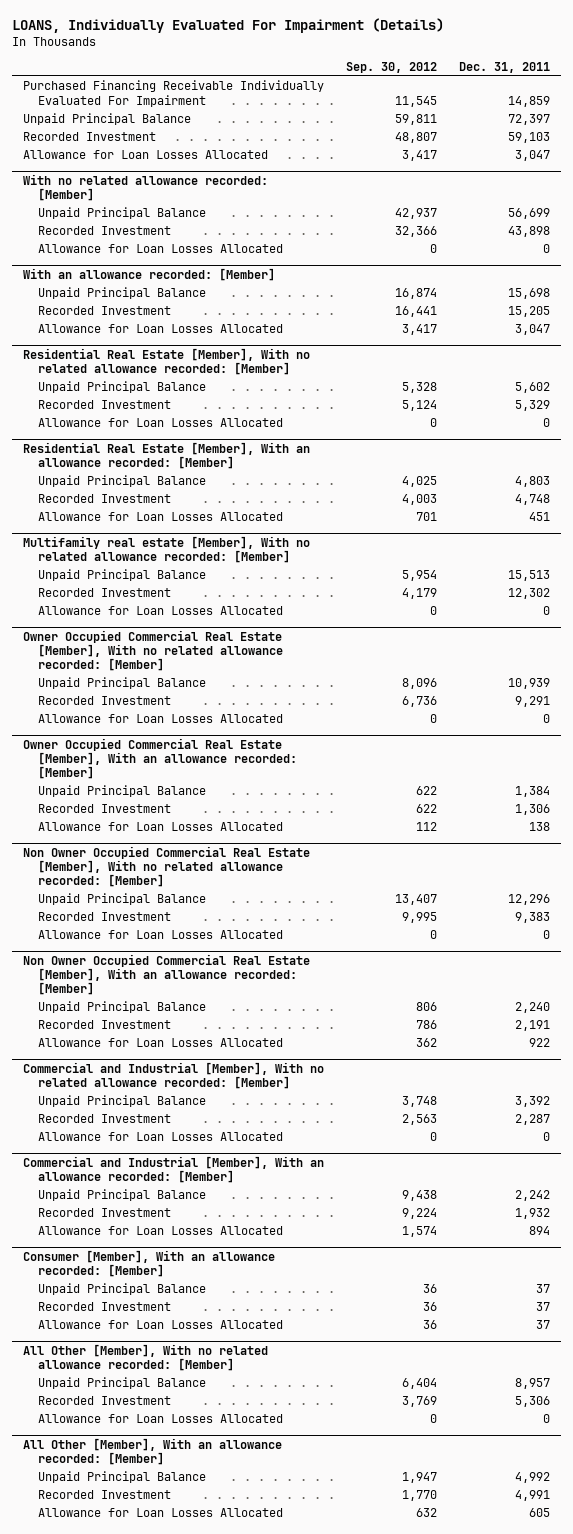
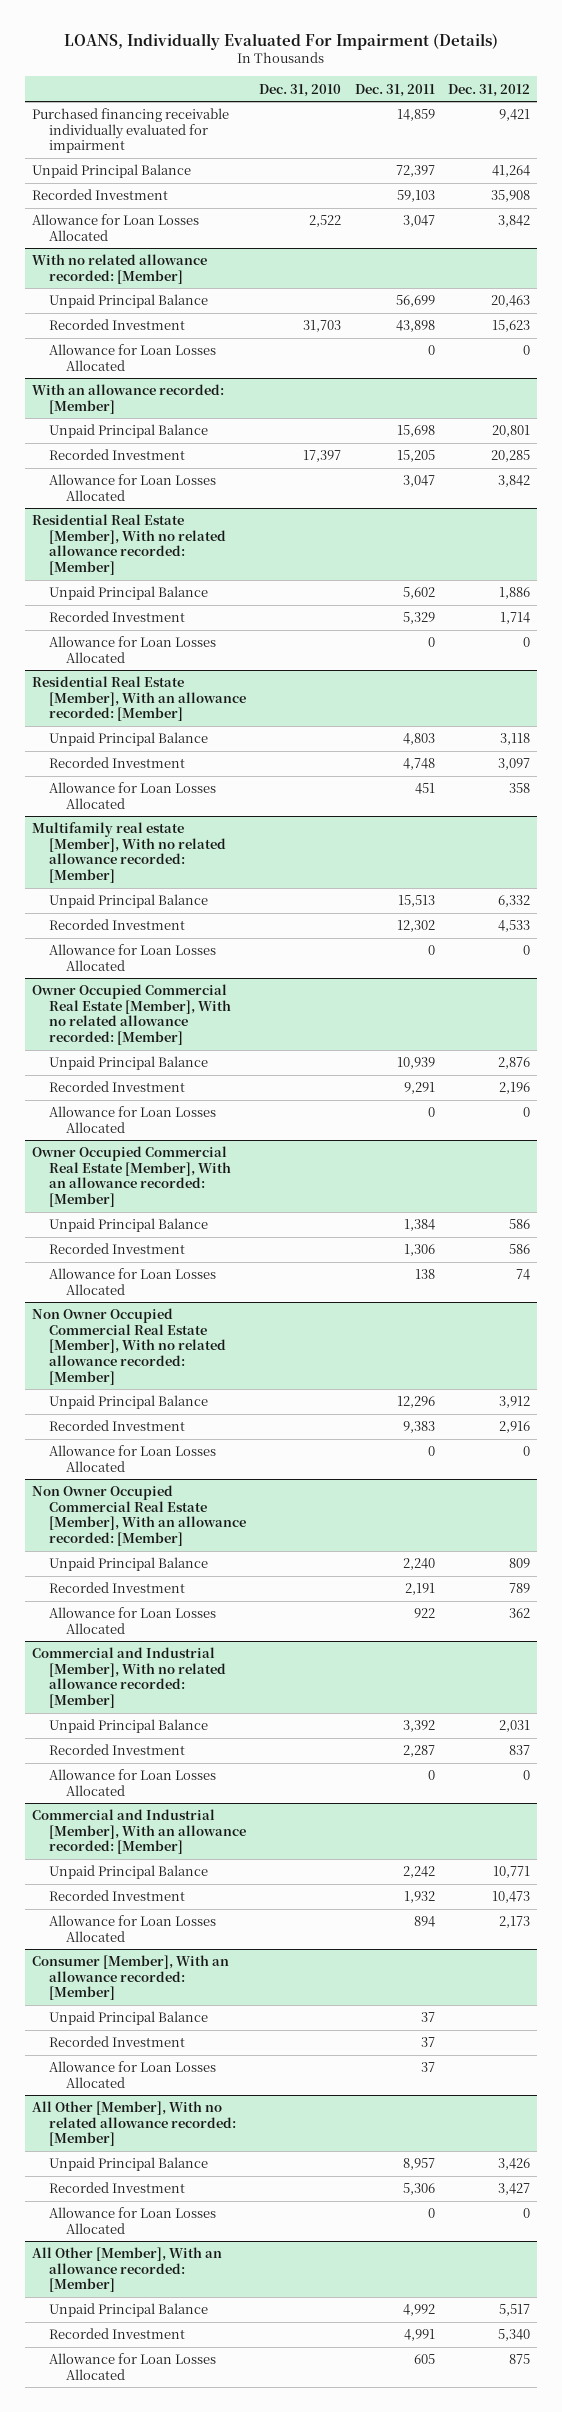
[345,61,437,73] Sep. 30, 2012 -> none
none -> [259,83,342,97] Dec. 31, 2010
none -> [448,83,531,97] Dec. 31, 2012
[22,80,324,107] Purchased Financing Receivable Individually Evaluated For Impairment -> [32,108,230,154] Purchased financing receivable individually evaluated for impairment

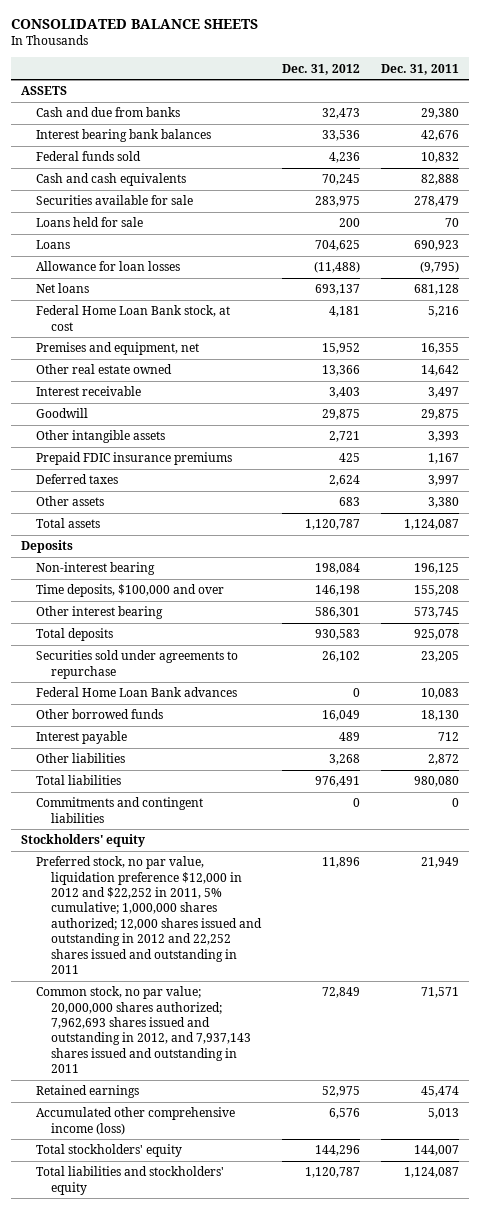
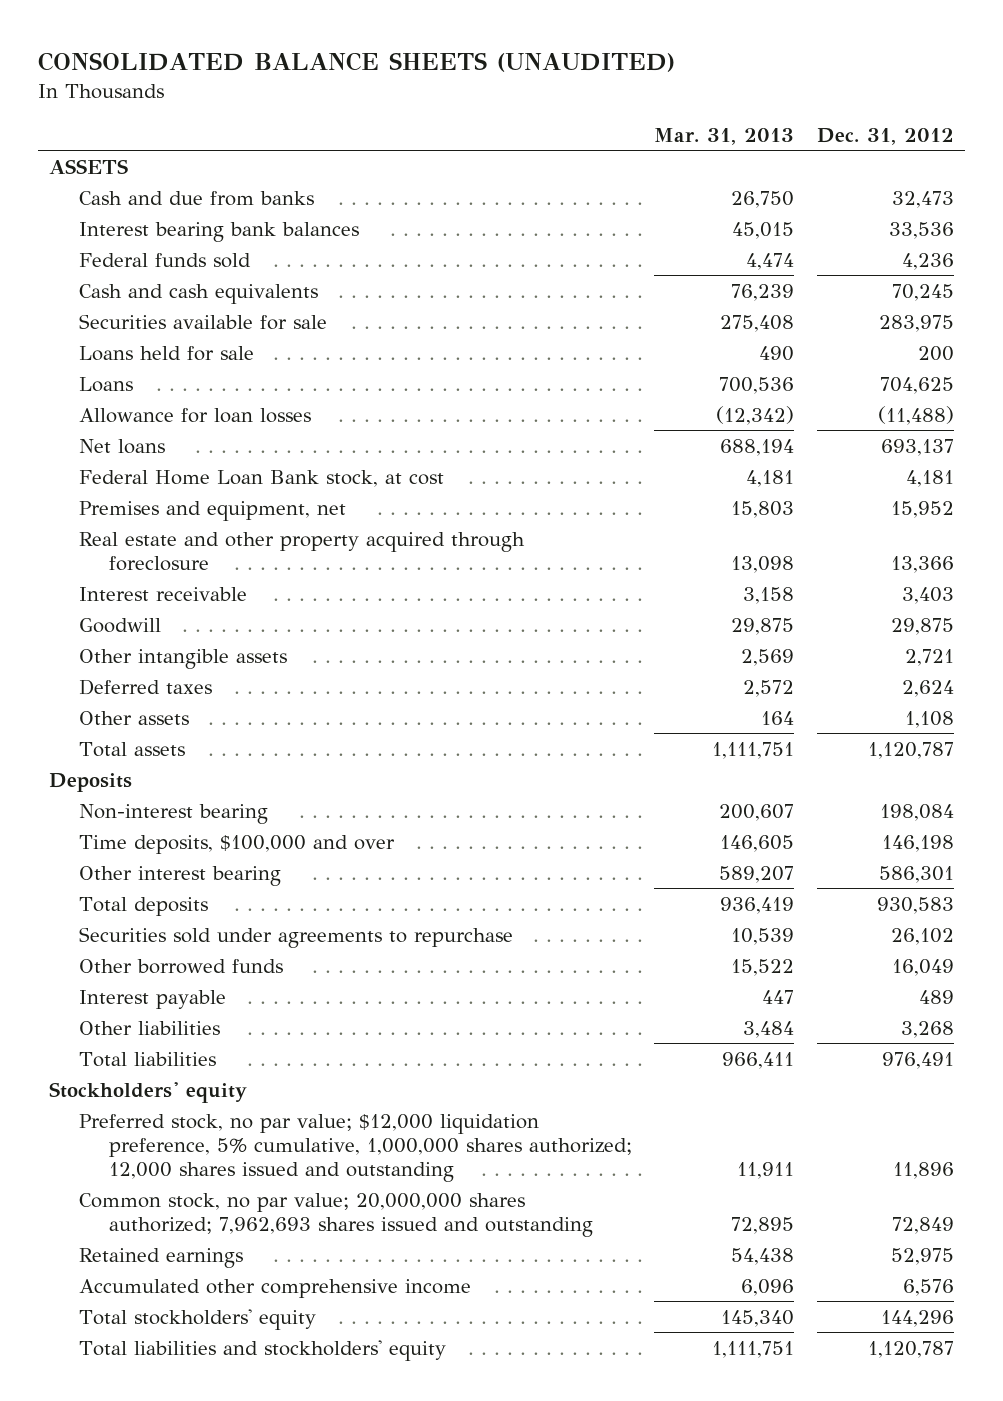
[10,19,258,30] CONSOLIDATED BALANCE SHEETS -> [38,52,676,73] CONSOLIDATED BALANCE SHEETS (UNAUDITED)
[380,63,459,75] Dec. 31, 2011 -> none
none -> [654,127,795,145] Mar. 31, 2013
[35,364,172,375] Other real estate owned -> [79,531,526,571] Real estate and other property acquired through foreclosure
[35,452,232,466] Prepaid FDIC insurance premiums -> none
[338,497,360,507] 683 -> [904,710,954,728] 1,108
[35,687,237,698] Federal Home Loan Bank advances -> none
[35,797,203,823] Commitments and contingent liabilities -> none
[35,856,263,975] Preferred stock, no par value, liquidation preference $12,000 in 2012 and $22,252 in 2011, 5% cumulative; 1,000,000 shares authorized; 12,000 shares issued and outstanding in 2012 and 22,252 shares issued and outstanding in 2011 -> [79,1113,632,1182] Preferred stock, no par value; $12,000 liquidation preference, 5% cumulative, 1,000,000 shares authorized; 12,000 shares issued and outstanding
[35,986,252,1074] Common stock, no par value; 20,000,000 shares authorized; 7,962,693 shares issued and outstanding in 2012, and 7,937,143 shares issued and outstanding in 2011 -> [79,1192,593,1237] Common stock, no par value; 20,000,000 shares authorized; 7,962,693 shares issued and outstanding
[35,1107,235,1135] Accumulated other comprehensive income (loss) -> [79,1278,472,1298] Accumulated other comprehensive income

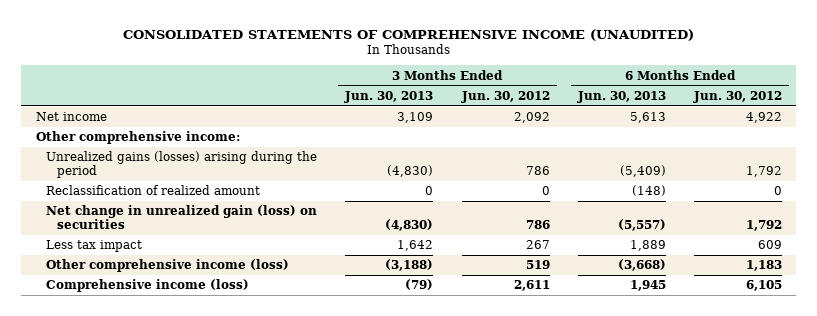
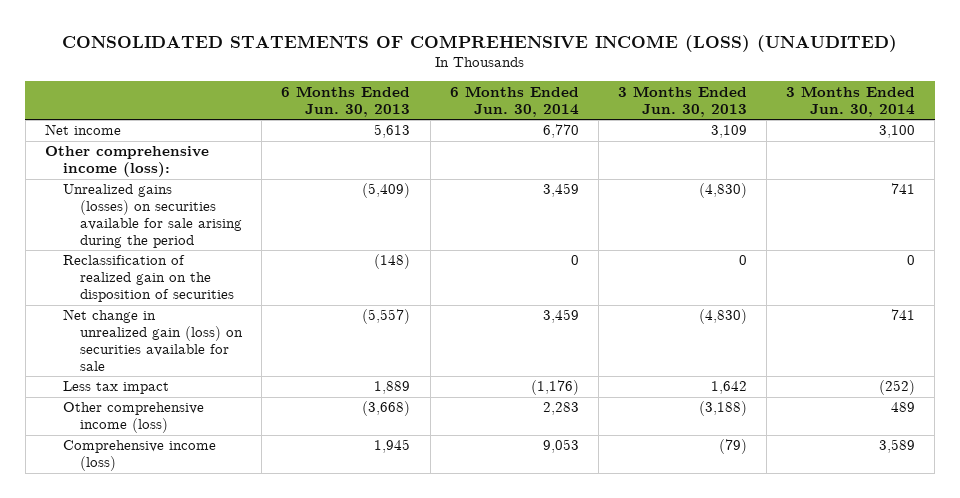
[122,28,694,41] CONSOLIDATED STATEMENTS OF COMPREHENSIVE INCOME (UNAUDITED) -> [62,34,898,52] CONSOLIDATED STATEMENTS OF COMPREHENSIVE INCOME (LOSS) (UNAUDITED)
[460,90,550,103] Jun. 30, 2012 -> none
[692,90,782,103] Jun. 30, 2012 -> none
none -> [449,85,579,117] 6 Months Ended Jun. 30, 2014
none -> [786,85,916,117] 3 Months Ended Jun. 30, 2014
[35,131,240,145] Other comprehensive income: -> [44,146,209,178] Other comprehensive income (loss):
[46,151,318,179] Unrealized gains (losses) arising during the period -> [62,184,243,248] Unrealized gains (losses) on securities available for sale arising during the period
[46,185,261,196] Reclassification of realized amount -> [62,255,235,303] Reclassification of realized gain on the disposition of securities
[46,205,318,230] Net change in unrealized gain (loss) on securities -> [62,309,244,371] Net change in unrealized gain (loss) on securities available for sale

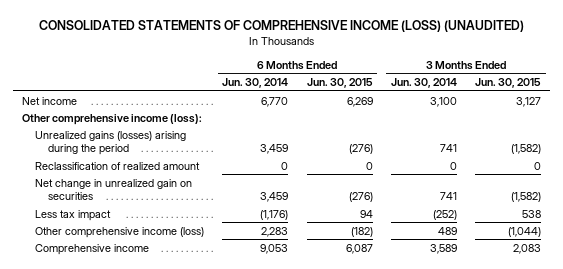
[281,85,411,117] 6 Months Ended Jun. 30, 2013 -> none
[617,85,747,117] 3 Months Ended Jun. 30, 2013 -> none
none -> [306,78,373,89] Jun. 30, 2015
none -> [475,78,542,89] Jun. 30, 2015
[62,184,243,248] Unrealized gains (losses) on securities available for sale arising during the period -> [34,130,186,156] Unrealized gains (losses) arising during the period
[62,255,235,303] Reclassification of realized gain on the disposition of securities -> [34,161,200,170] Reclassification of realized amount
[62,309,244,371] Net change in unrealized gain (loss) on securities available for sale -> [34,178,192,201] Net change in unrealized gain on securities
[62,440,216,472] Comprehensive income (loss) -> [34,243,149,255] Comprehensive income

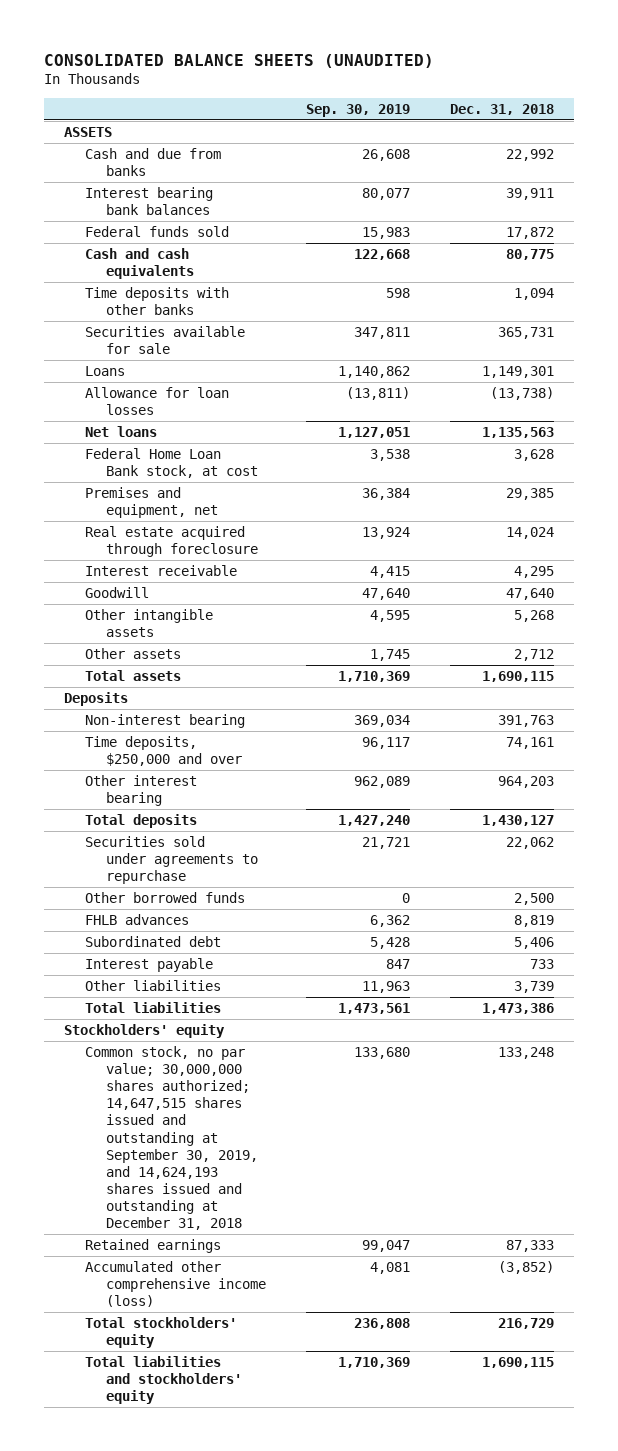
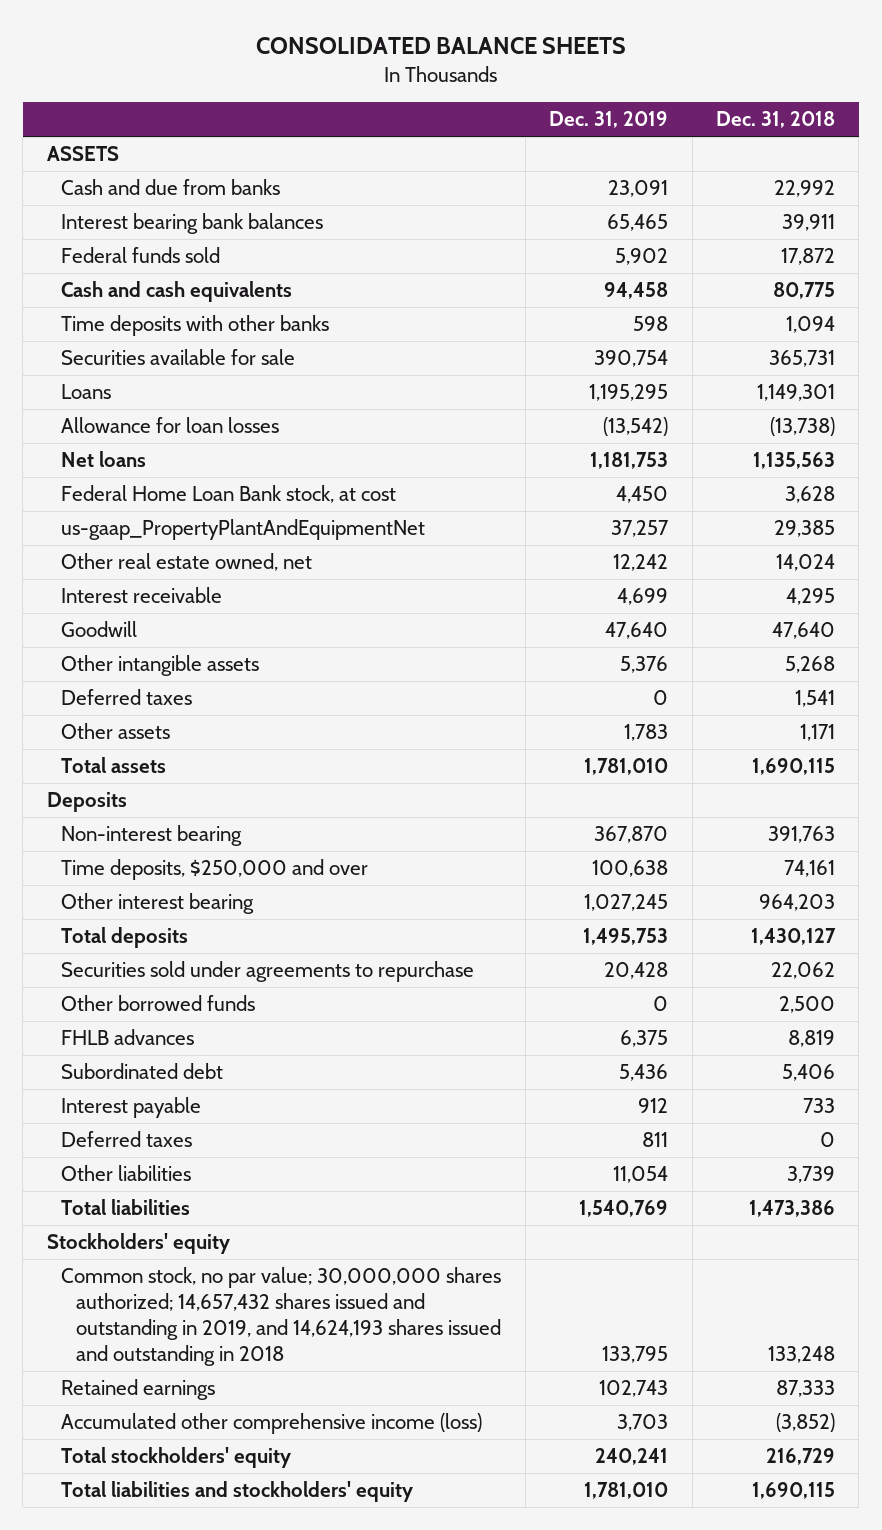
[43,53,434,68] CONSOLIDATED BALANCE SHEETS (UNAUDITED) -> [255,37,626,55] CONSOLIDATED BALANCE SHEETS
[306,104,411,118] Sep. 30, 2019 -> none
none -> [549,111,669,129] Dec. 31, 2019
[85,486,219,519] Premises and equipment, net -> [61,519,426,541] us-gaap_PropertyPlantAndEquipmentNet
[85,525,259,558] Real estate acquired through foreclosure -> [61,553,313,572] Other real estate owned, net
none -> [61,689,193,706] Deferred taxes
[514,648,555,661] 2,712 -> [800,724,836,742] 1,171
none -> [61,1131,193,1148] Deferred taxes
[85,1045,259,1231] Common stock, no par value; 30,000,000 shares authorized; 14,647,515 shares issued and outstanding at September 30, 2019, and 14,624,193 shares issued and outstanding at December 31, 2018 -> [61,1267,502,1367] Common stock, no par value; 30,000,000 shares authorized; 14,657,432 shares issued and outstanding in 2019, and 14,624,193 shares issued and outstanding in 2018

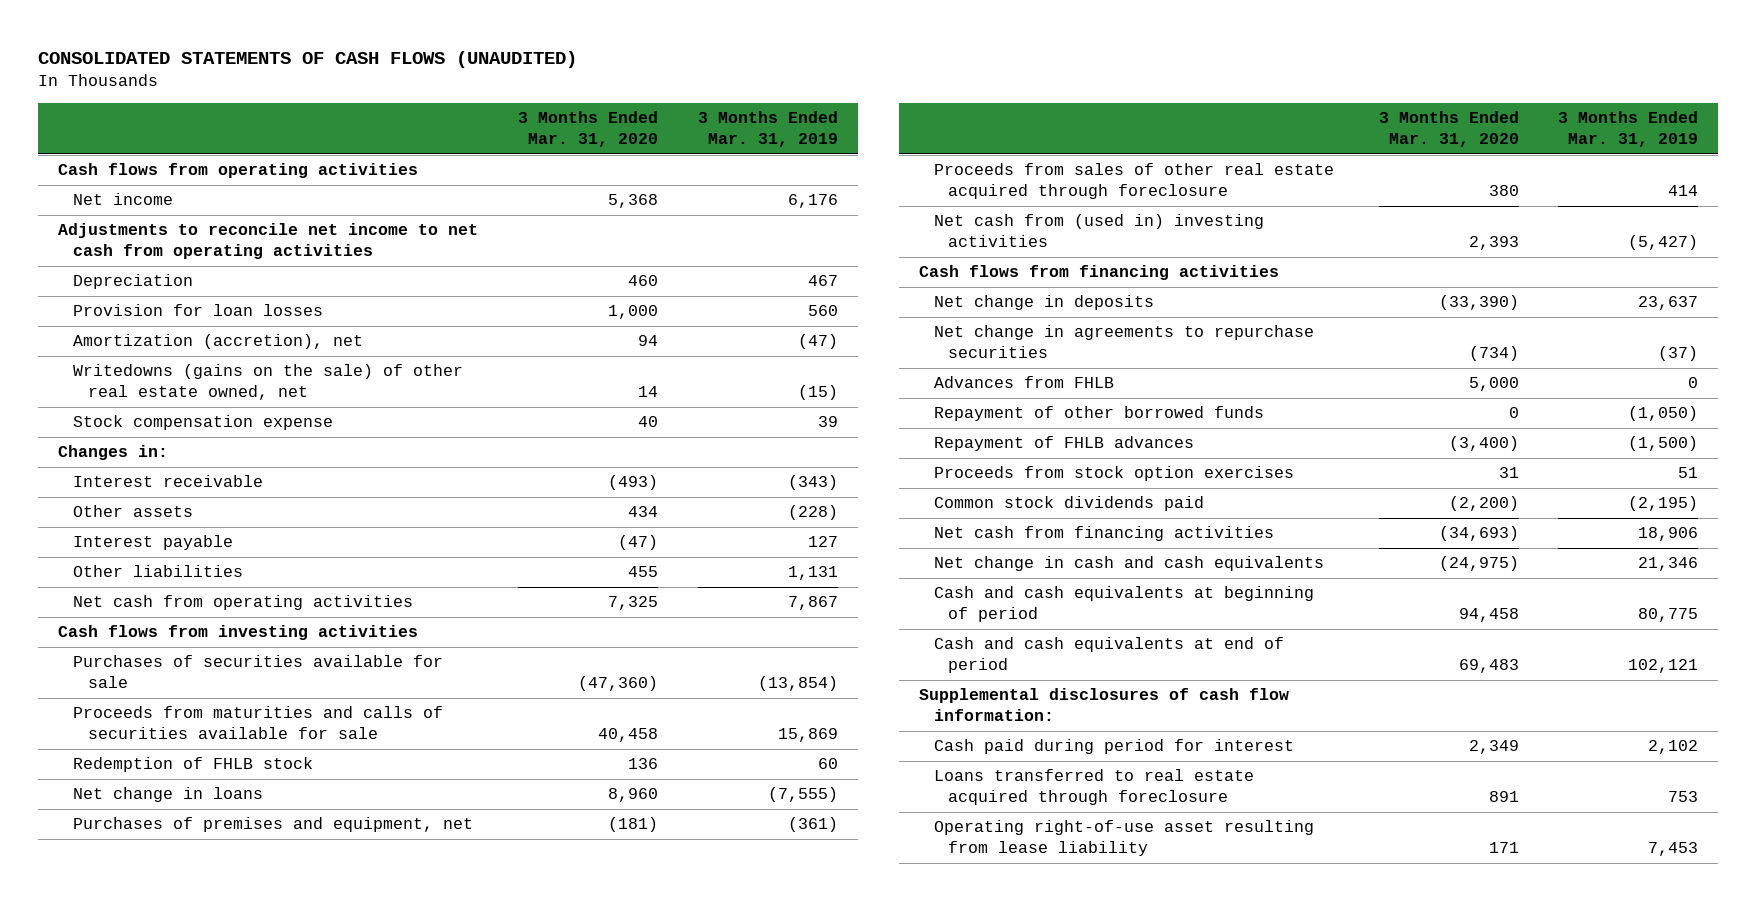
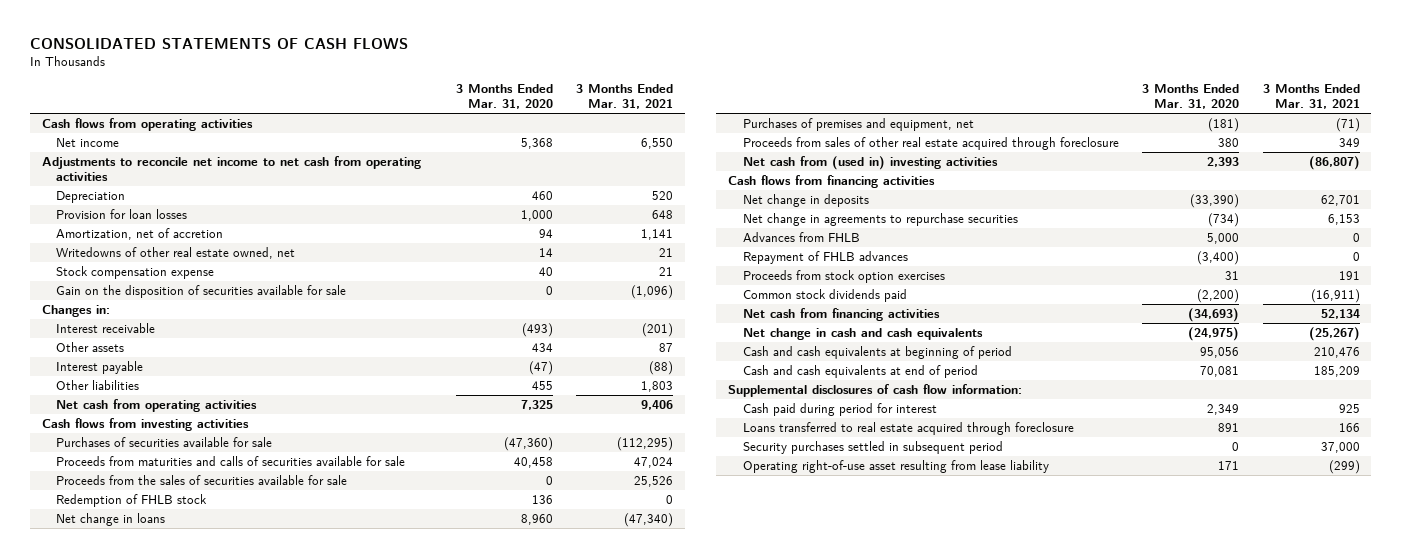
[38,51,578,69] CONSOLIDATED STATEMENTS OF CASH FLOWS (UNAUDITED) -> [29,38,408,50] CONSOLIDATED STATEMENTS OF CASH FLOWS
[697,111,838,148] 3 Months Ended Mar. 31, 2019 -> none
none -> [576,83,674,110] 3 Months Ended Mar. 31, 2021
[73,334,364,350] Amortization (accretion), net -> [56,227,224,240] Amortization, net of accretion
[73,364,464,401] Writedowns (gains on the sale) of other real estate owned, net -> [56,246,296,259] Writedowns of other real estate owned, net
none -> [56,284,347,298] Gain on the disposition of securities available for sale
none -> [56,474,348,485] Proceeds from the sales of securities available for sale
[933,406,1264,422] Repayment of other borrowed funds -> none
[1458,608,1519,623] 94,458 -> [1200,346,1240,358] 95,056
[1458,659,1519,674] 69,483 -> [1200,365,1240,377] 70,081
none -> [742,440,1003,454] Security purchases settled in subsequent period

